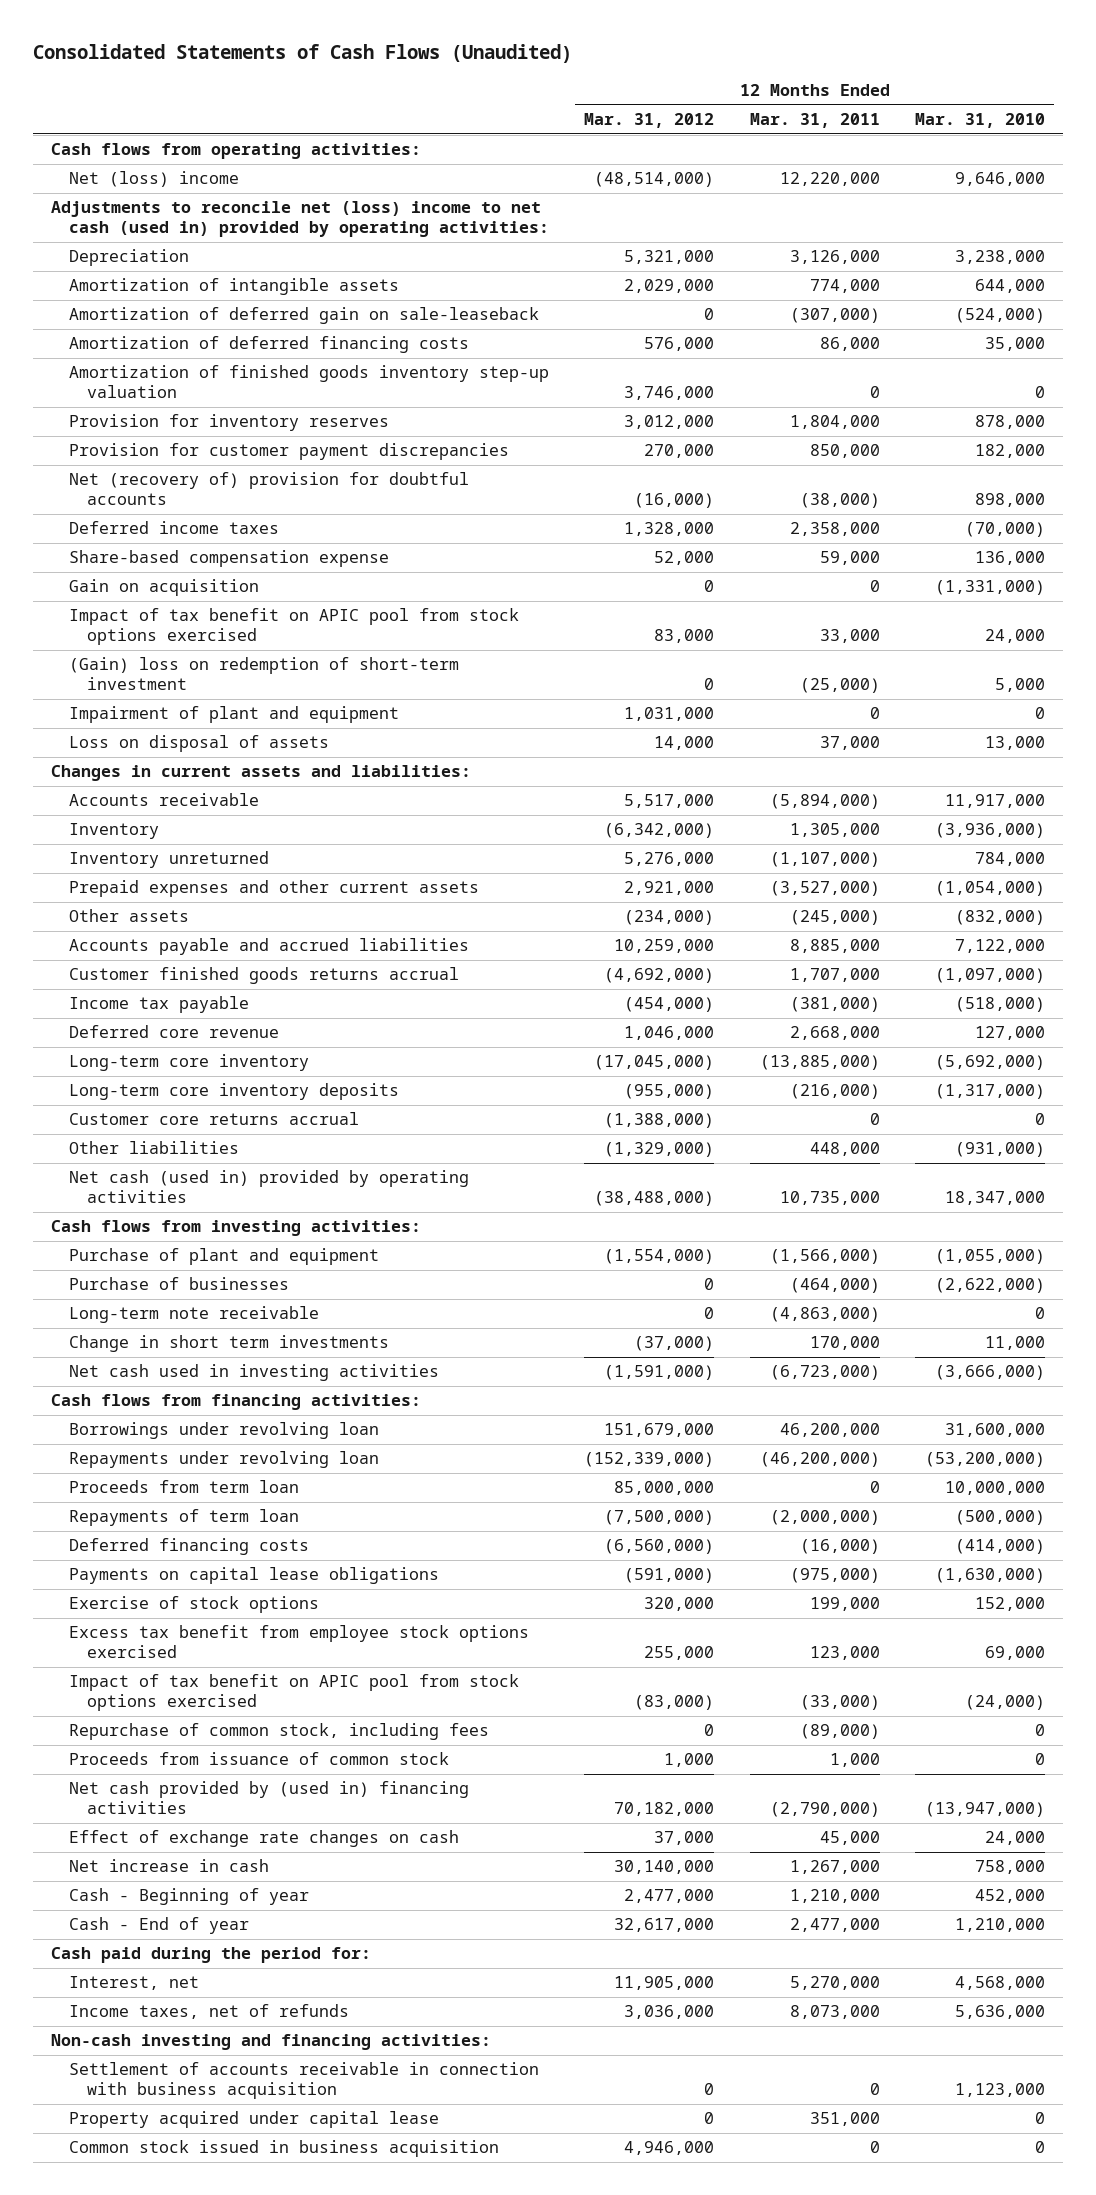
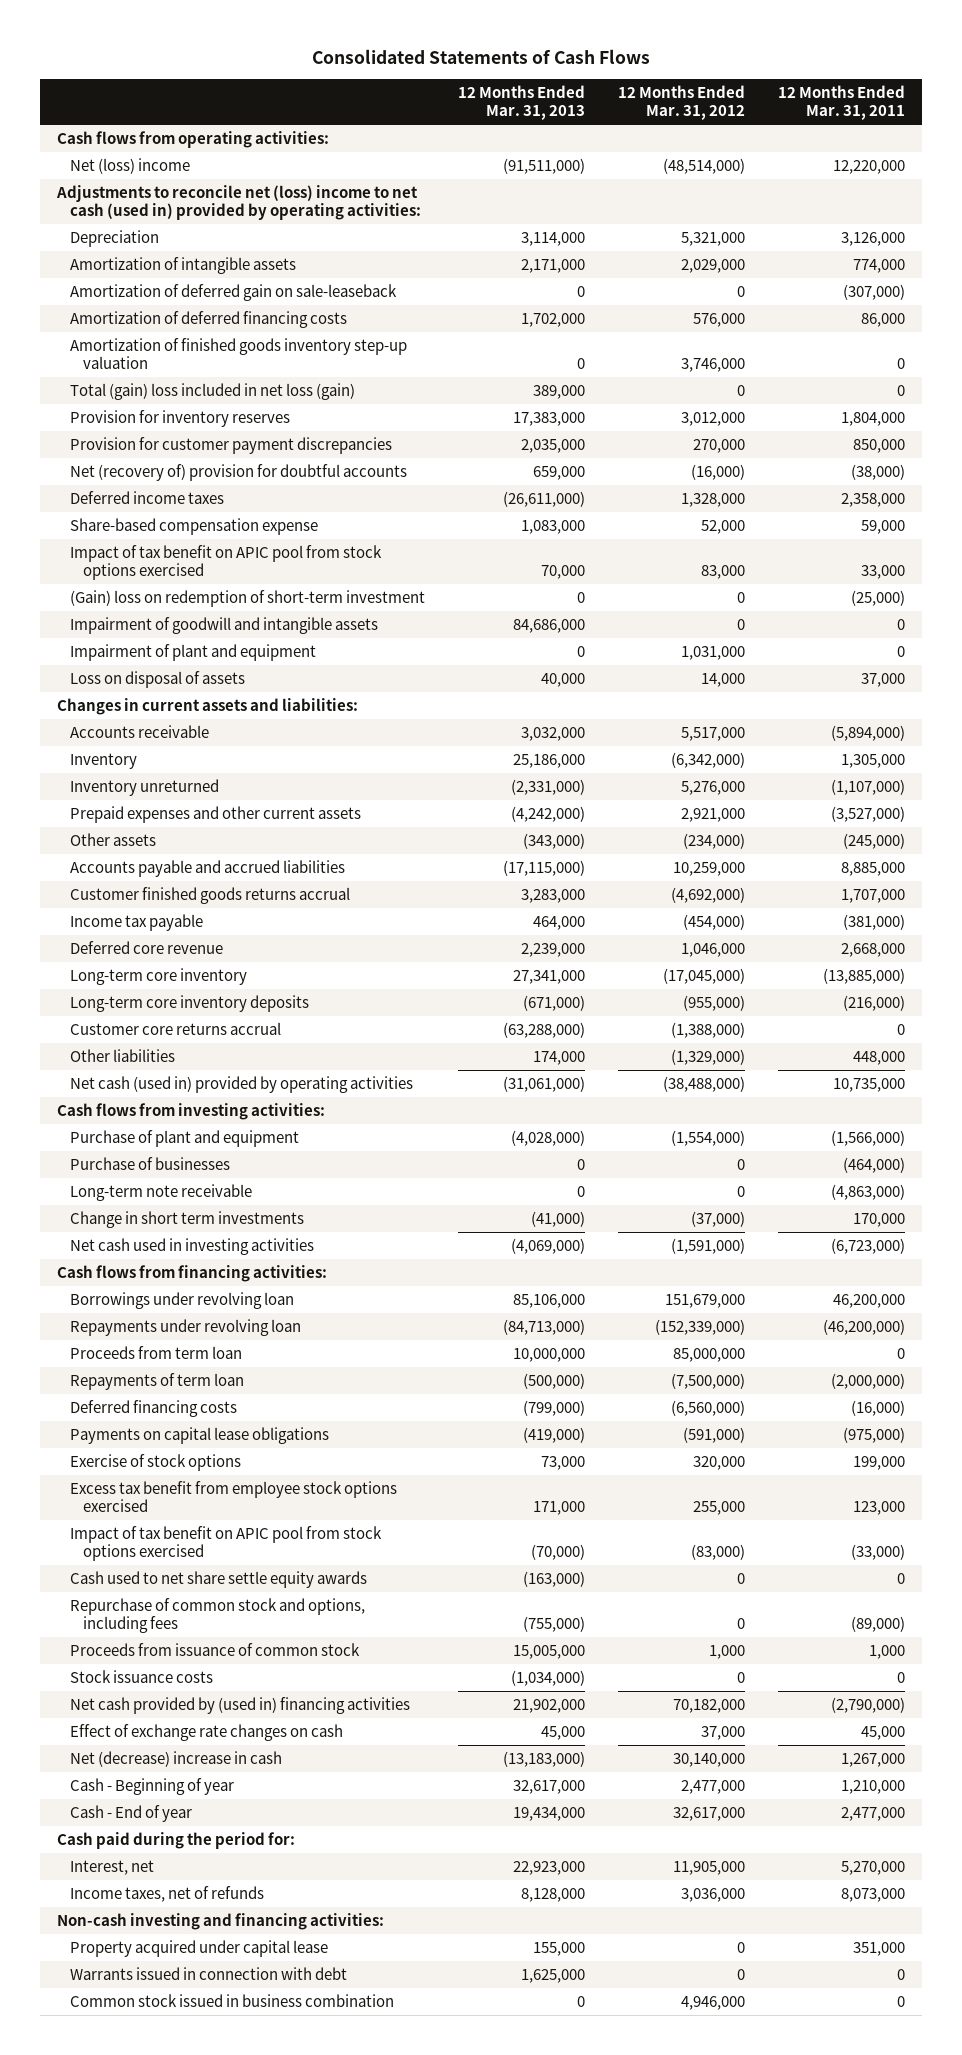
[33,44,573,64] Consolidated Statements of Cash Flows (Unaudited) -> [312,48,651,64] Consolidated Statements of Cash Flows
[915,113,1046,129] Mar. 31, 2010 -> none
none -> [457,85,585,121] 12 Months Ended Mar. 31, 2013
none -> [69,383,355,401] Total (gain) loss included in net loss (gain)
[68,579,259,597] Gain on acquisition -> none
none -> [69,617,378,635] Impairment of goodwill and intangible assets
none -> [69,1571,367,1589] Cash used to net share settle equity awards
[68,1723,489,1741] Repurchase of common stock, including fees -> [69,1598,365,1634] Repurchase of common stock and options, including fees
none -> [69,1670,213,1684] Stock issuance costs
[68,1859,269,1873] Net increase in cash -> [69,1751,282,1768] Net (decrease) increase in cash
[68,2062,539,2100] Settlement of accounts receivable in connection with business acquisition -> none
none -> [69,1967,347,1981] Warrants issued in connection with debt
[68,2140,499,2158] Common stock issued in business acquisition -> [69,1994,394,2008] Common stock issued in business combination

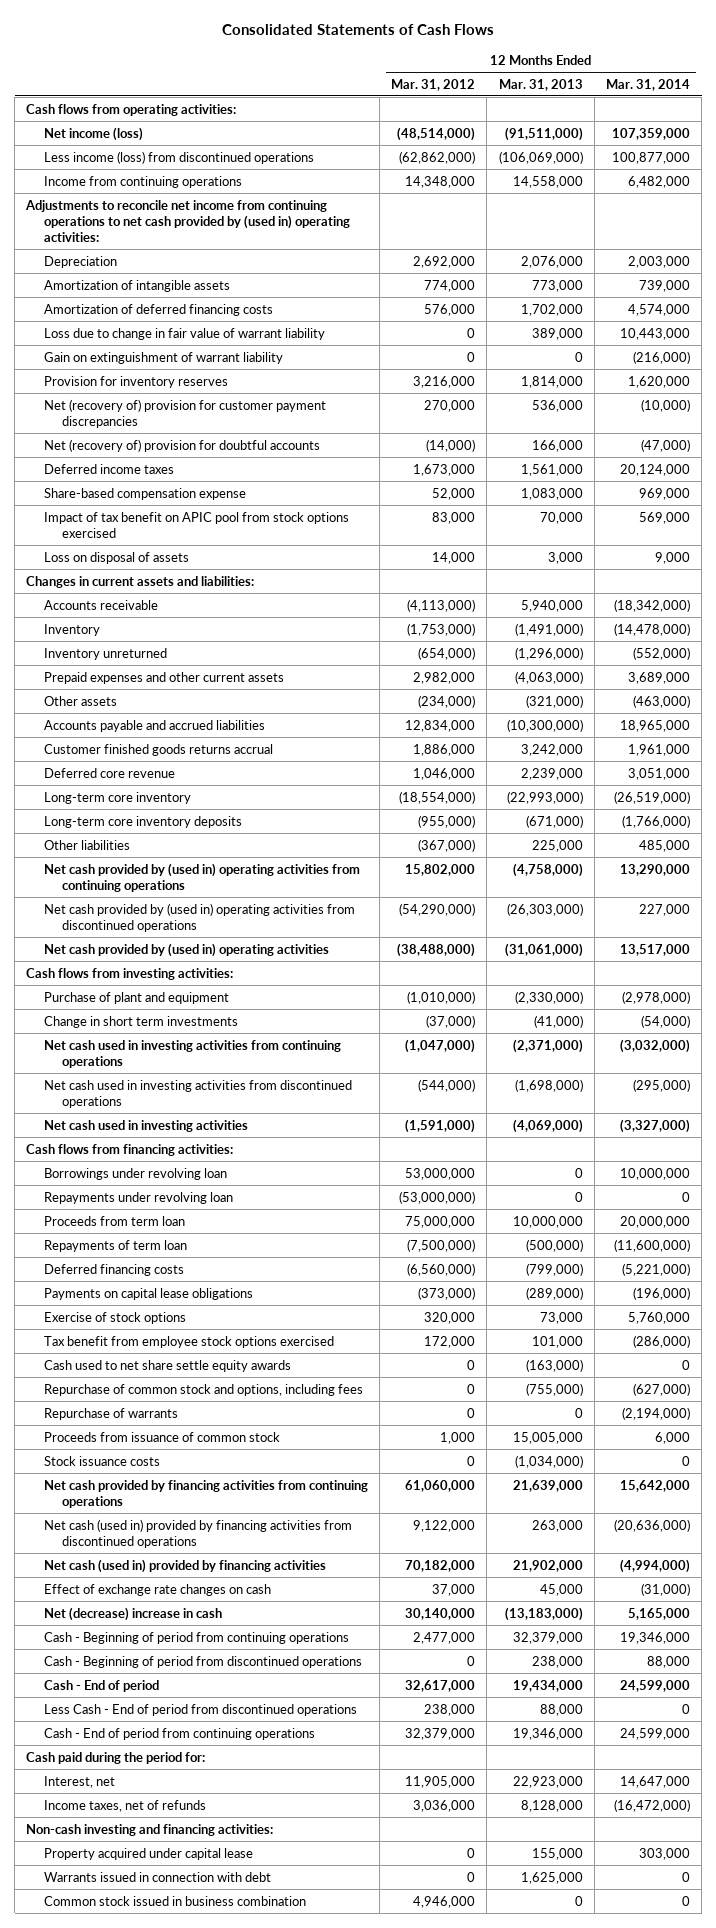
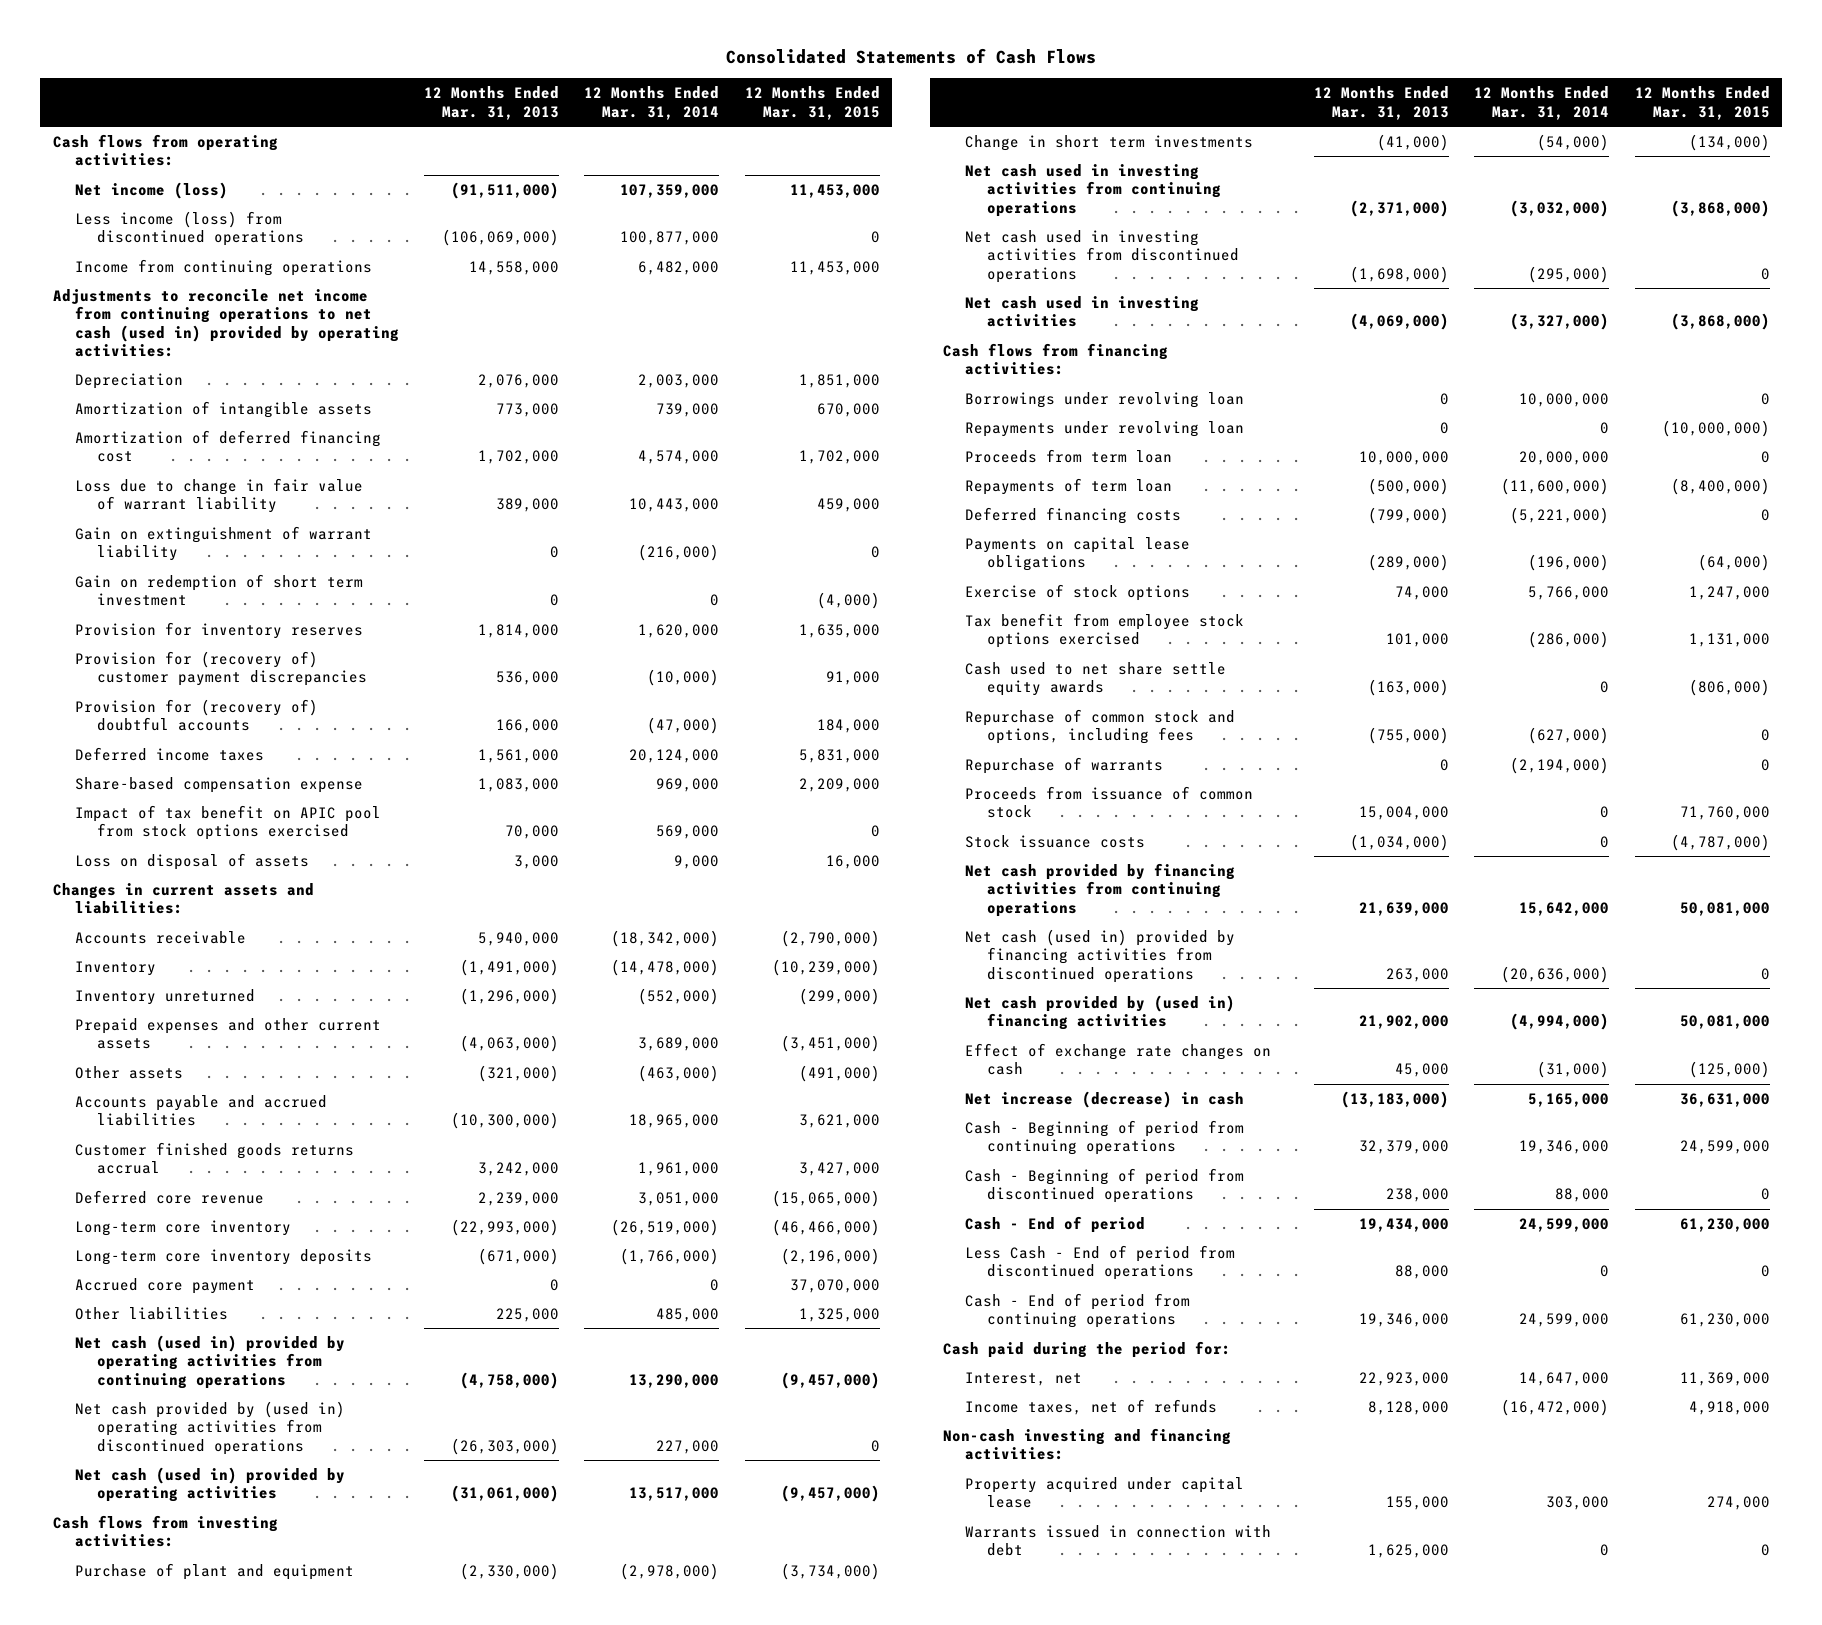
[391,78,476,91] Mar. 31, 2012 -> none
none -> [744,86,880,120] 12 Months Ended Mar. 31, 2015
[25,199,351,243] Adjustments to reconcile net income from continuing operations to net cash provided by (used in) operating activities: -> [52,288,399,358] Adjustments to reconcile net income from continuing operations to net cash (used in) provided by operating activities:
[44,303,274,316] Amortization of deferred financing costs -> [74,429,381,463] Amortization of deferred financing cost
none -> [74,573,363,607] Gain on redemption of short term investment
[44,398,327,428] Net (recovery of) provision for customer payment discrepancies -> [74,650,368,687] Provision for (recovery of) customer payment discrepancies
[44,438,321,452] Net (recovery of) provision for doubtful accounts -> [74,698,318,732] Provision for (recovery of) doubtful accounts
none -> [74,1277,255,1294] Accrued core payment
[44,862,361,892] Net cash provided by (used in) operating activities from continuing operations -> [74,1334,345,1389] Net cash (used in) provided by operating activities from continuing operations
[44,942,330,957] Net cash provided by (used in) operating activities -> [74,1466,345,1503] Net cash (used in) provided by operating activities
[539,1311,583,1324] 73,000 -> [1395,585,1450,600] 74,000
[627,1311,690,1324] 5,760,000 -> [1528,585,1610,600] 5,766,000
[512,1431,583,1444] 15,005,000 -> [1359,806,1450,821] 15,004,000
[654,1431,690,1444] 6,000 -> [1600,806,1610,819] 0
[44,1558,327,1573] Net cash (used in) provided by financing activities -> [964,994,1235,1031] Net cash provided by (used in) financing activities
[44,1606,223,1621] Net (decrease) increase in cash -> [964,1090,1244,1108] Net increase (decrease) in cash
[44,1895,307,1906] Common stock issued in business combination -> none

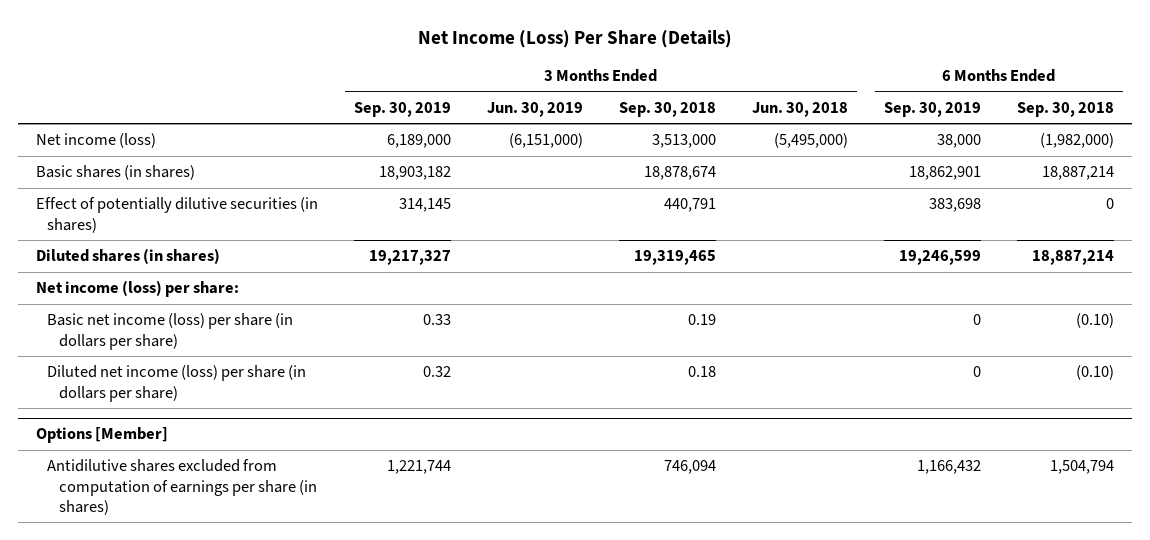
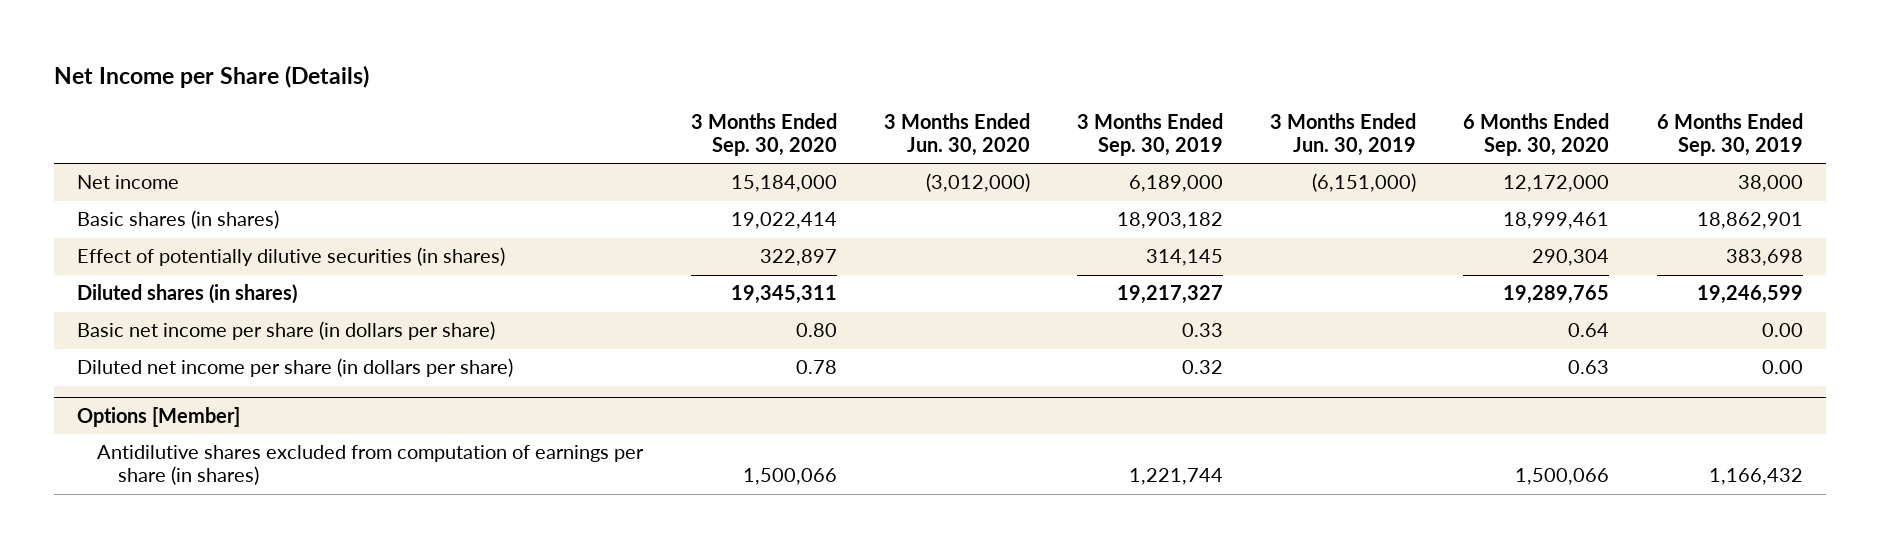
[417,29,732,48] Net Income (Loss) Per Share (Details) -> [53,64,369,88] Net Income per Share (Details)
[618,101,716,117] Sep. 30, 2018 -> none
[751,101,848,117] Jun. 30, 2018 -> none
[1016,101,1114,117] Sep. 30, 2018 -> none
none -> [690,112,837,157] 3 Months Ended Sep. 30, 2020
none -> [883,112,1030,157] 3 Months Ended Jun. 30, 2020
none -> [1463,112,1610,157] 6 Months Ended Sep. 30, 2020
[35,133,156,149] Net income (loss) -> [77,175,180,190] Net income
[35,280,239,298] Net income (loss) per share: -> none
[47,313,294,350] Basic net income (loss) per share (in dollars per share) -> [77,321,496,341] Basic net income per share (in dollars per share)
[972,314,981,326] 0 -> [1761,323,1803,338] 0.00
[47,365,307,402] Diluted net income (loss) per share (in dollars per share) -> [77,358,514,378] Diluted net income per share (in dollars per share)
[972,366,981,378] 0 -> [1761,360,1803,375] 0.00

